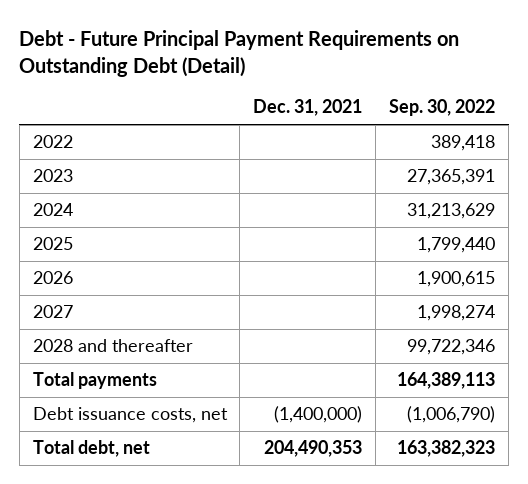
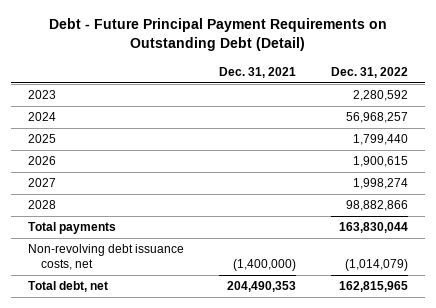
[389,99,496,117] Sep. 30, 2022 -> none
none -> [330,66,408,78] Dec. 31, 2022
[32,135,73,149] 2022 -> none
[32,339,193,353] 2028 and thereafter -> none
none -> [27,200,56,210] 2028
[32,407,228,424] Debt issuance costs, net -> [27,244,184,271] Non-revolving debt issuance costs, net

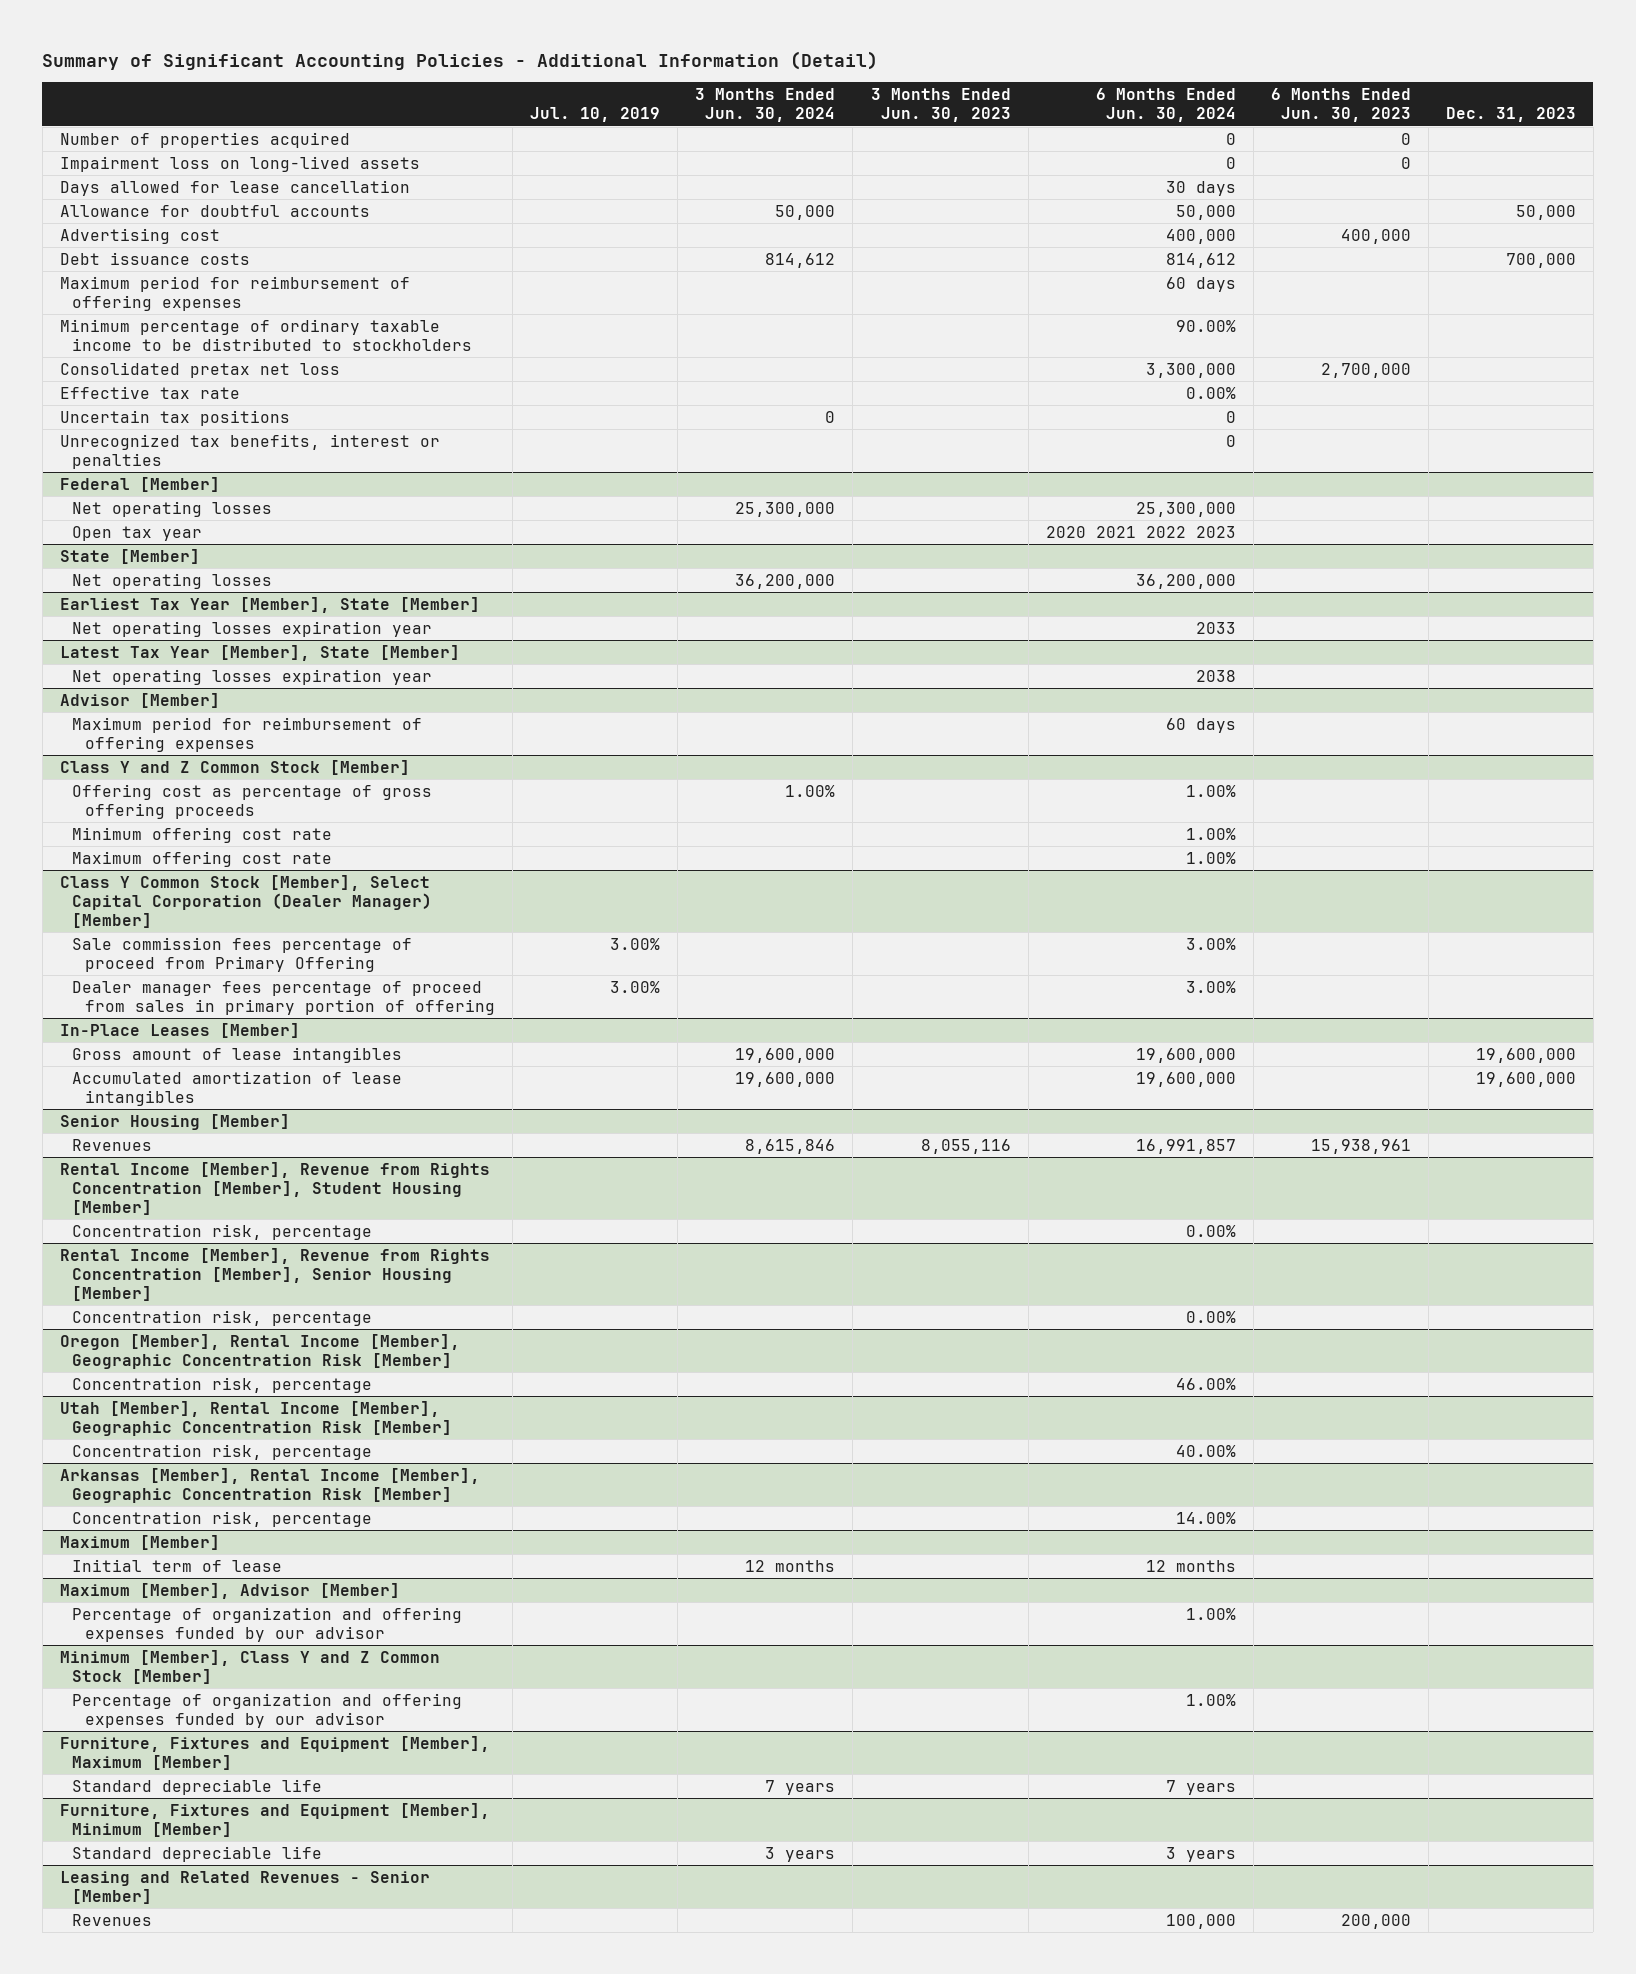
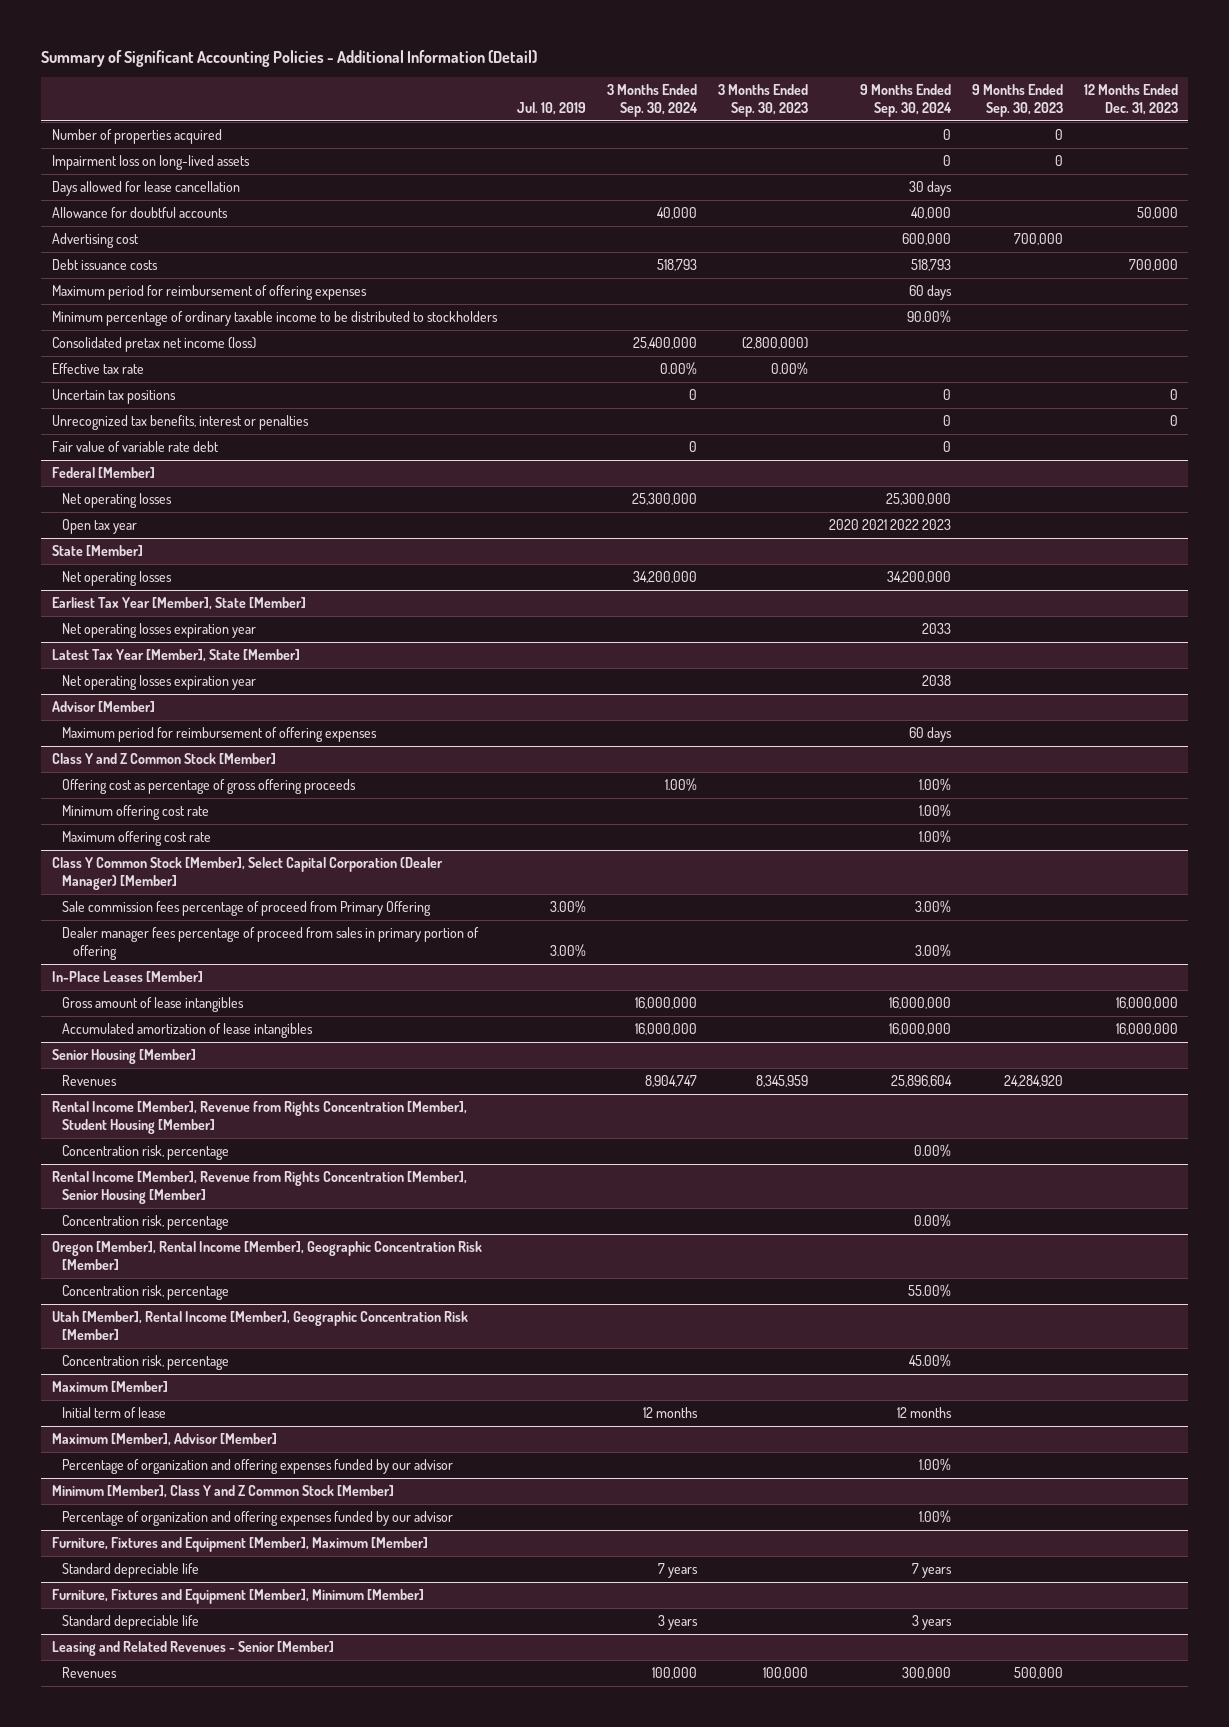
[695,88,836,123] 3 Months Ended Jun. 30, 2024 -> none
[870,88,1011,123] 3 Months Ended Jun. 30, 2023 -> none
[1095,88,1236,123] 6 Months Ended Jun. 30, 2024 -> none
[1270,88,1411,123] 6 Months Ended Jun. 30, 2023 -> none
[1445,107,1576,123] Dec. 31, 2023 -> none
none -> [607,83,699,117] 3 Months Ended Sep. 30, 2024
none -> [718,83,809,117] 3 Months Ended Sep. 30, 2023
none -> [859,83,952,117] 9 Months Ended Sep. 30, 2024
none -> [971,83,1063,117] 9 Months Ended Sep. 30, 2023
none -> [1083,83,1178,115] 12 Months Ended Dec. 31, 2023
[59,361,340,378] Consolidated pretax net loss -> [51,337,256,353] Consolidated pretax net income (loss)
none -> [51,441,219,453] Fair value of variable rate debt
[59,1467,480,1503] Arkansas [Member], Rental Income [Member], Geographic Concentration Risk [Member] -> none
[72,1510,373,1527] Concentration risk, percentage -> none

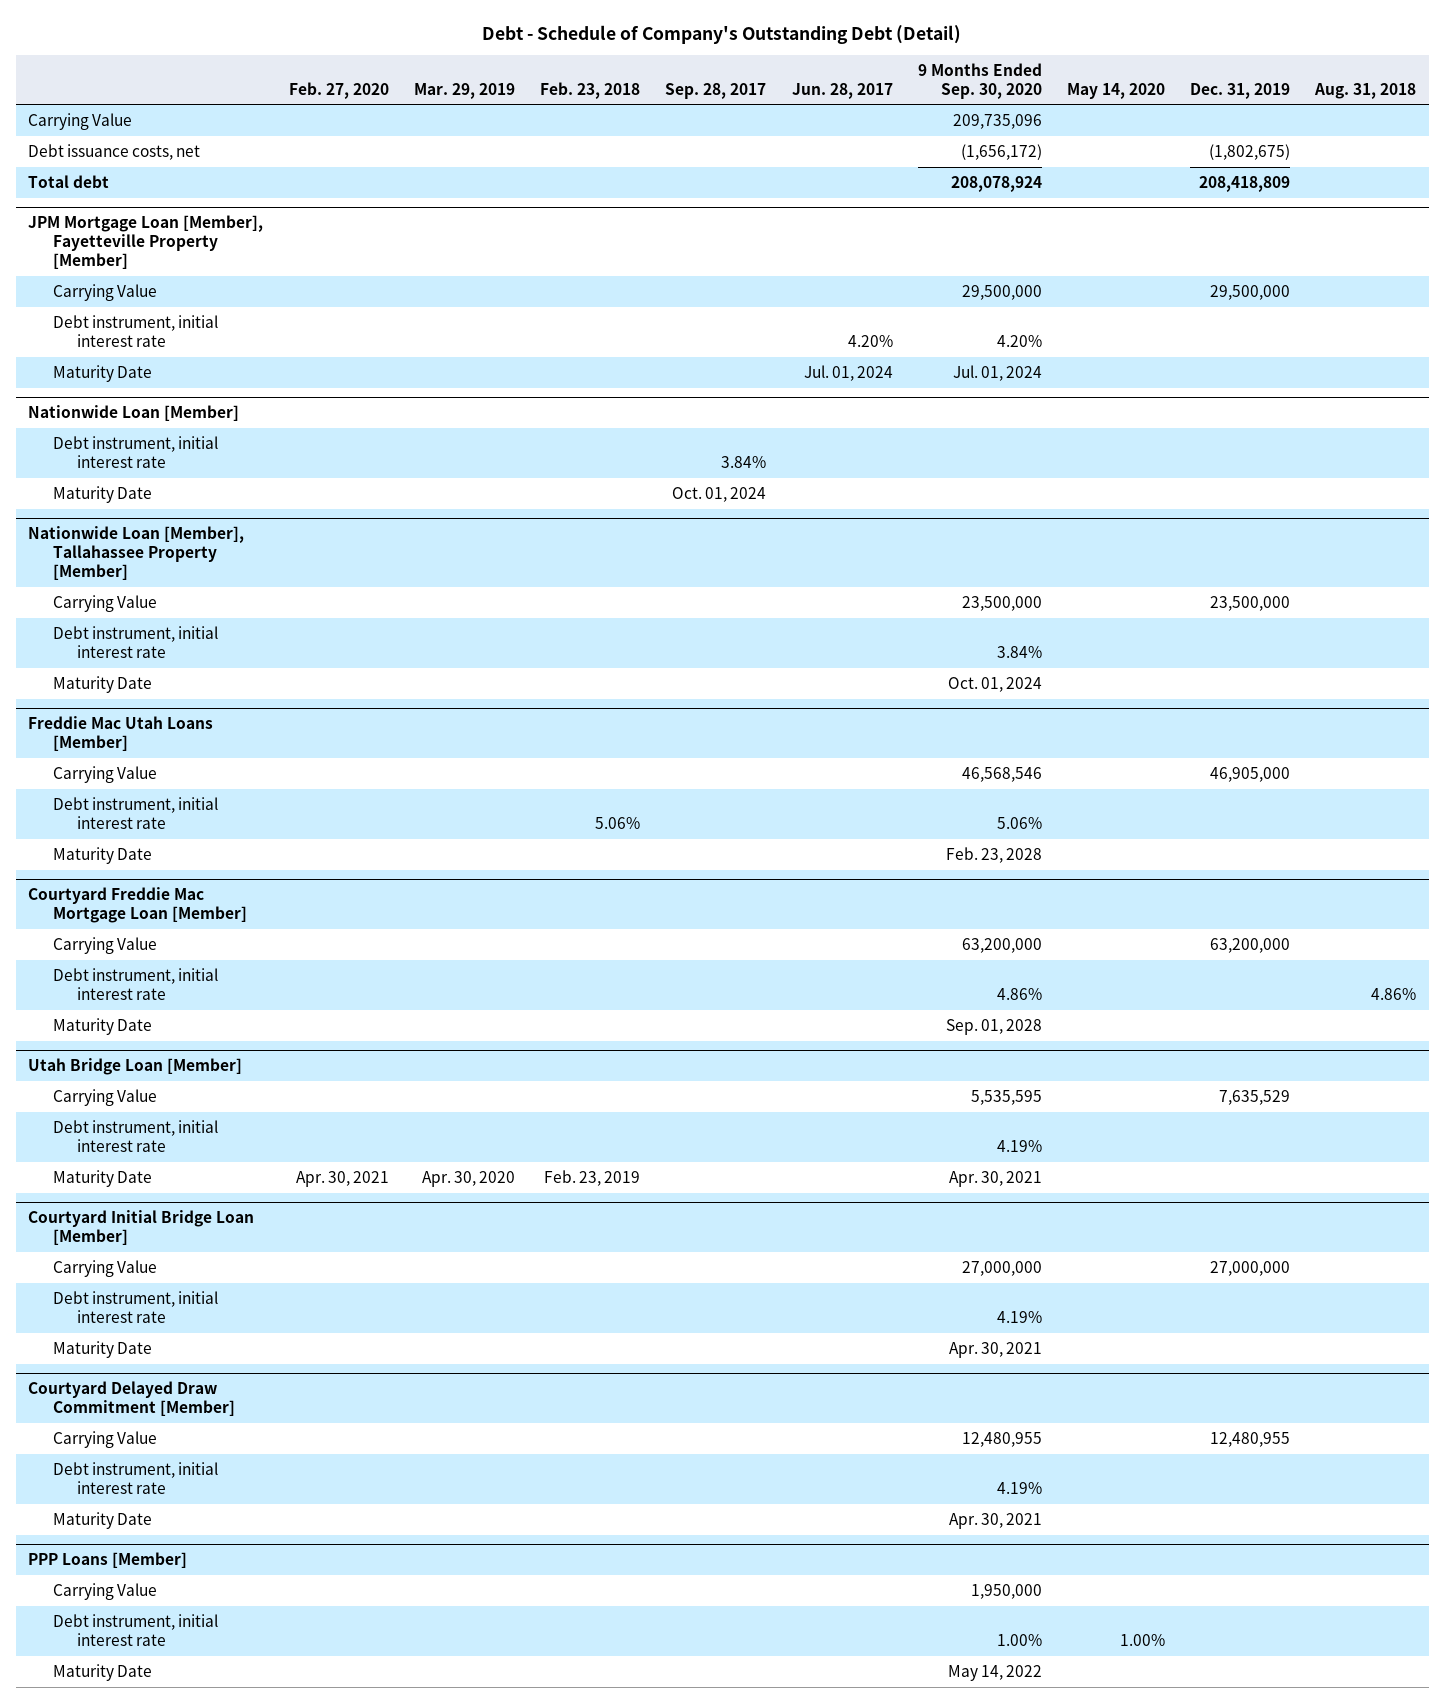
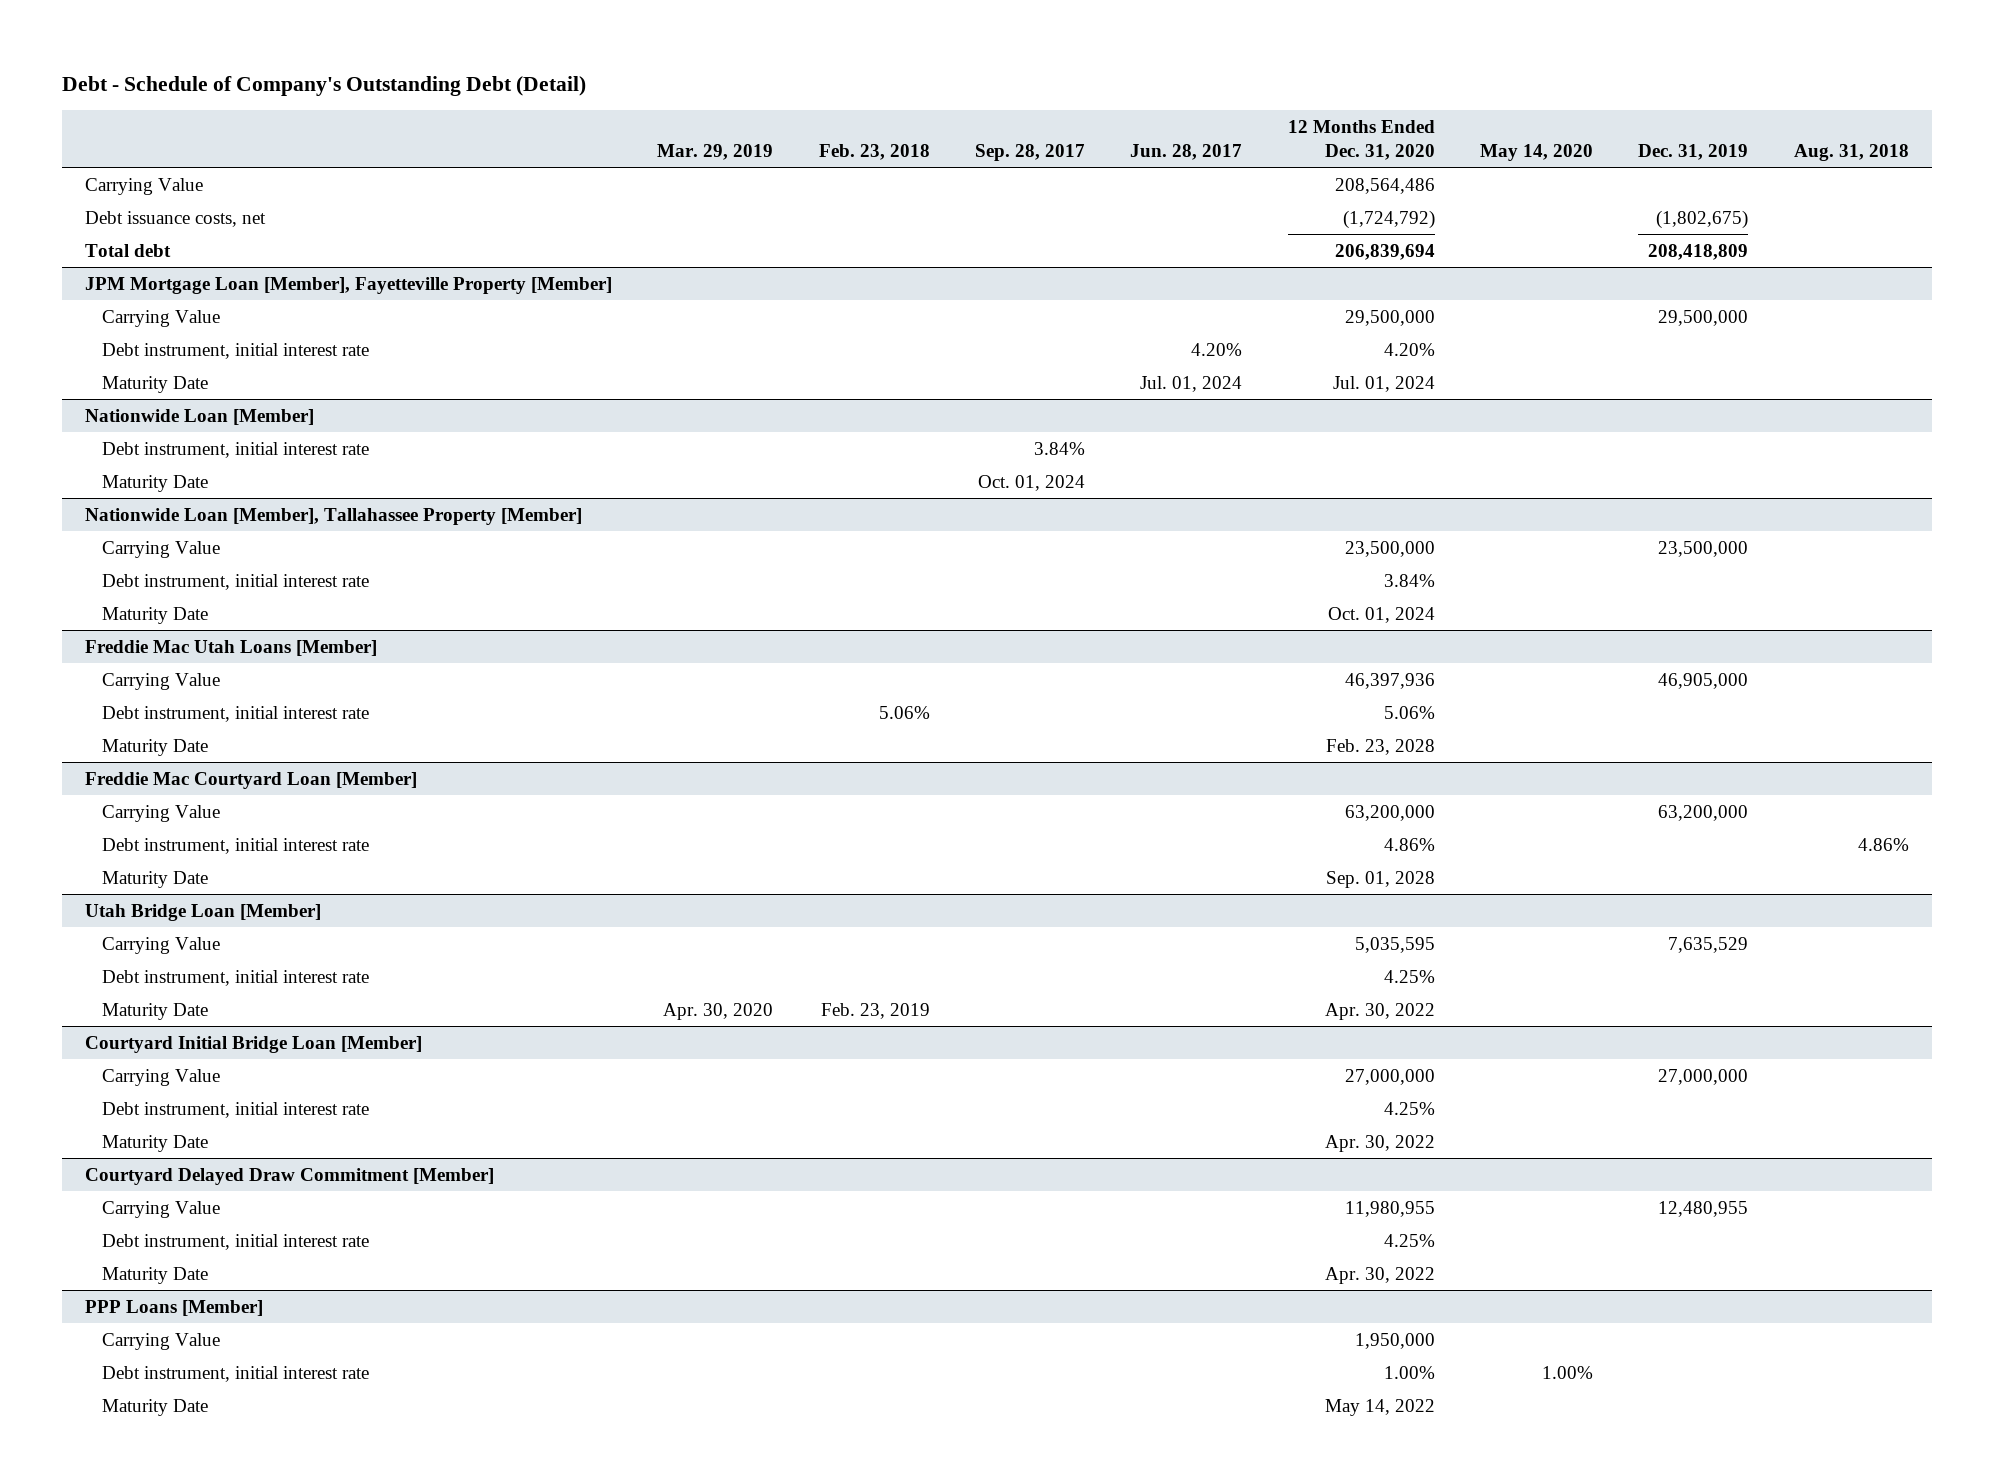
[288,81,389,99] Feb. 27, 2020 -> none
[917,62,1042,99] 9 Months Ended Sep. 30, 2020 -> none
none -> [1287,119,1435,160] 12 Months Ended Dec. 31, 2020
[28,887,247,924] Courtyard Freddie Mac Mortgage Loan [Member] -> [84,771,417,789] Freddie Mac Courtyard Loan [Member]

